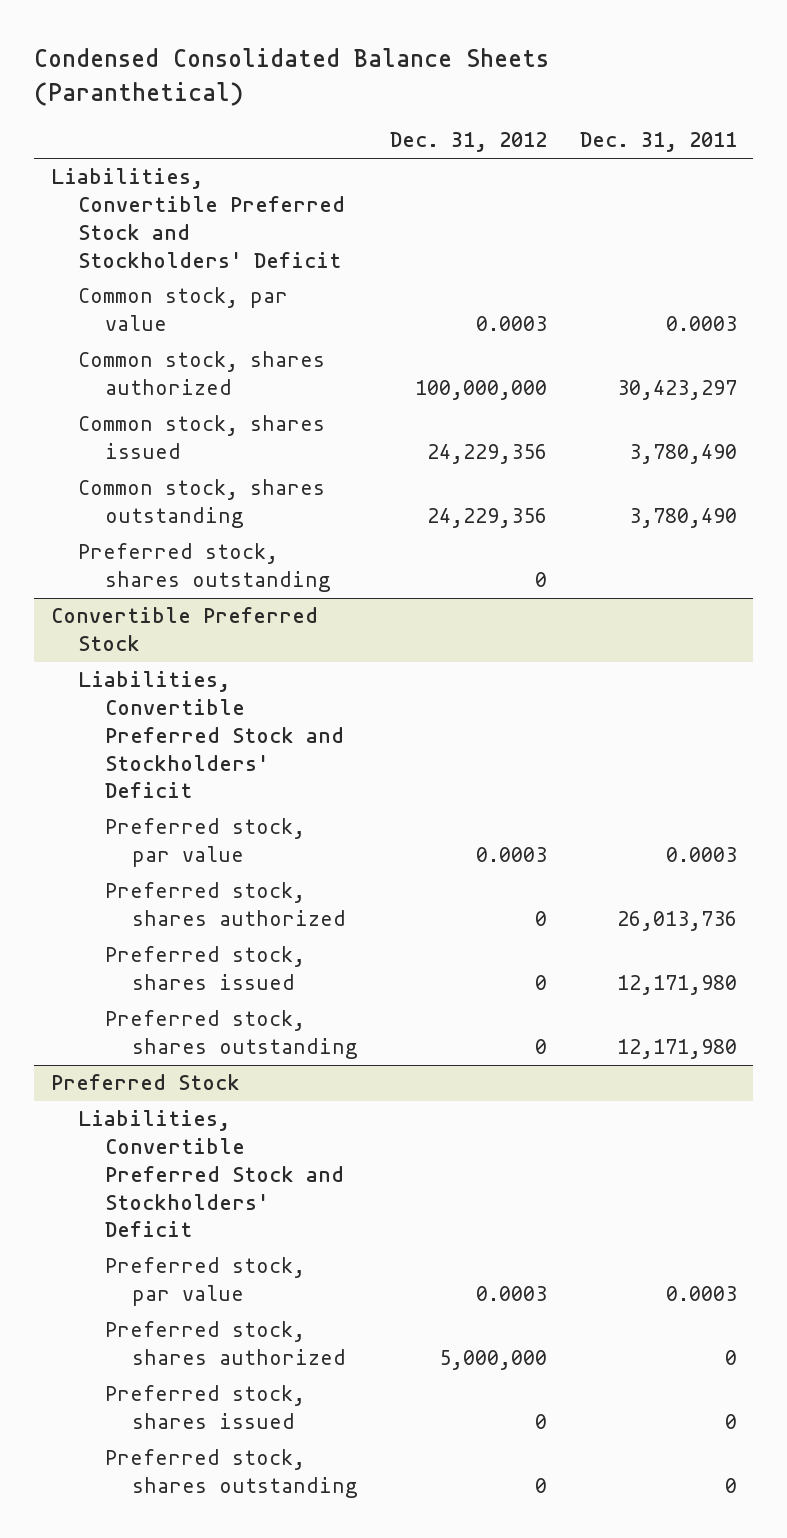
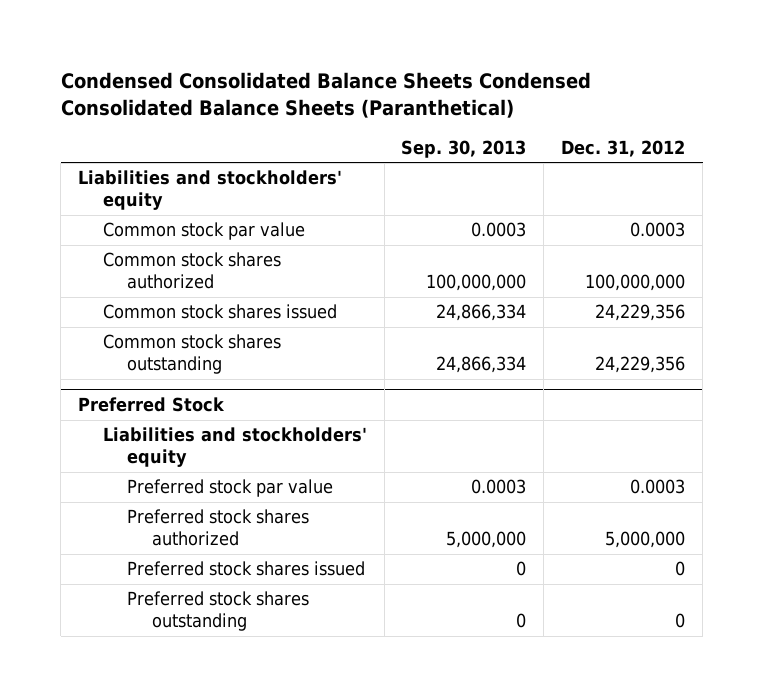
[34,48,550,106] Condensed Consolidated Balance Sheets (Paranthetical) -> [60,71,591,119] Condensed Consolidated Balance Sheets Condensed Consolidated Balance Sheets (Paranthetical)
[579,132,737,153] Dec. 31, 2011 -> none
none -> [401,139,527,158] Sep. 30, 2013
[77,543,331,593] Preferred stock, shares outstanding -> none
[50,607,318,652] Convertible Preferred Stock -> none
[77,671,344,799] Liabilities, Convertible Preferred Stock and Stockholders' Deficit -> none
[104,818,305,868] Preferred stock, par value -> none
[104,882,346,927] Preferred stock, shares authorized -> none
[104,946,305,991] Preferred stock, shares issued -> none
[104,1010,358,1060] Preferred stock, shares outstanding -> none
[50,168,345,268] Liabilities, Convertible Preferred Stock and Stockholders' Deficit -> [78,170,343,211] Liabilities and stockholders' equity
[77,287,288,332] Common stock, par value -> [102,222,305,241] Common stock par value
[77,351,325,396] Common stock, shares authorized -> [102,252,281,290] Common stock shares authorized
[77,415,325,460] Common stock, shares issued -> [102,304,337,320] Common stock shares issued
[77,479,325,529] Common stock, shares outstanding -> [102,334,281,375] Common stock shares outstanding
[77,1110,344,1238] Liabilities, Convertible Preferred Stock and Stockholders' Deficit -> [102,427,367,468] Liabilities and stockholders' equity
[104,1257,305,1307] Preferred stock, par value -> [127,479,334,498] Preferred stock par value
[104,1321,346,1366] Preferred stock, shares authorized -> [127,509,310,547] Preferred stock shares authorized
[104,1385,305,1430] Preferred stock, shares issued -> [127,561,366,577] Preferred stock shares issued
[104,1449,358,1499] Preferred stock, shares outstanding -> [127,591,310,632] Preferred stock shares outstanding

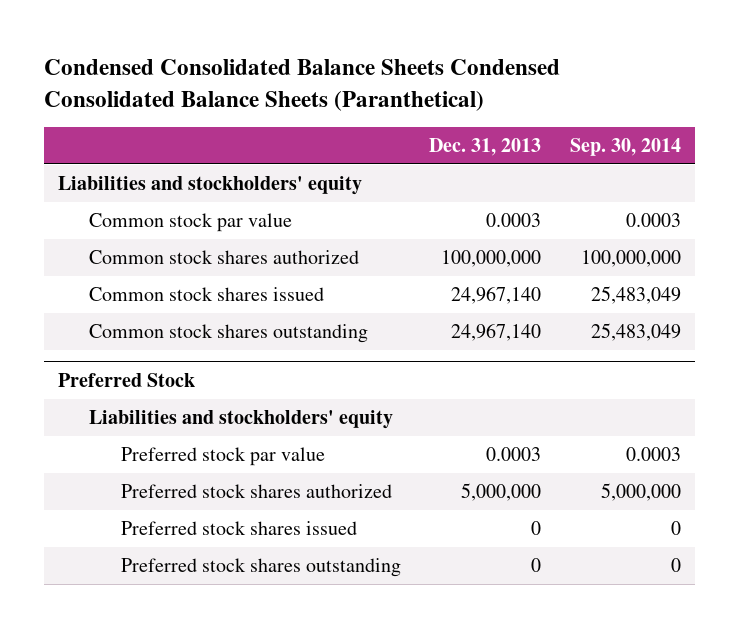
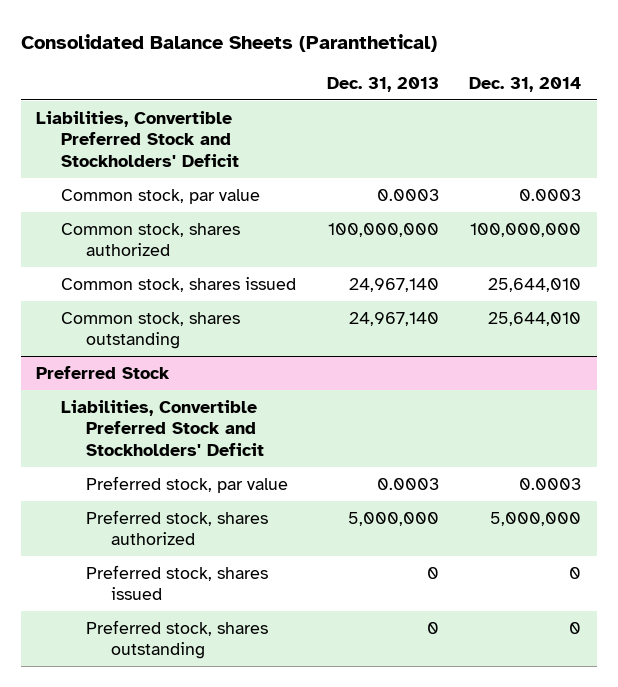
[44,59,561,111] Condensed Consolidated Balance Sheets Condensed Consolidated Balance Sheets (Paranthetical) -> [21,33,438,52] Consolidated Balance Sheets (Paranthetical)
[570,138,682,157] Sep. 30, 2014 -> none
none -> [469,76,582,92] Dec. 31, 2014
[58,176,363,196] Liabilities and stockholders' equity -> [36,110,240,168] Liabilities, Convertible Preferred Stock and Stockholders' Deficit
[89,213,293,233] Common stock par value -> [61,188,261,204] Common stock, par value
[89,250,360,265] Common stock shares authorized -> [61,222,241,257] Common stock, shares authorized
[89,287,325,302] Common stock shares issued -> [61,276,297,292] Common stock, shares issued
[89,324,369,344] Common stock shares outstanding -> [61,311,241,350] Common stock, shares outstanding
[89,410,394,430] Liabilities and stockholders' equity -> [61,399,265,457] Liabilities, Convertible Preferred Stock and Stockholders' Deficit
[120,447,325,467] Preferred stock par value -> [86,475,289,493] Preferred stock, par value
[120,484,392,499] Preferred stock shares authorized -> [86,509,269,546] Preferred stock, shares authorized
[120,521,357,536] Preferred stock shares issued -> [86,564,269,601] Preferred stock, shares issued
[120,558,401,578] Preferred stock shares outstanding -> [86,619,269,660] Preferred stock, shares outstanding

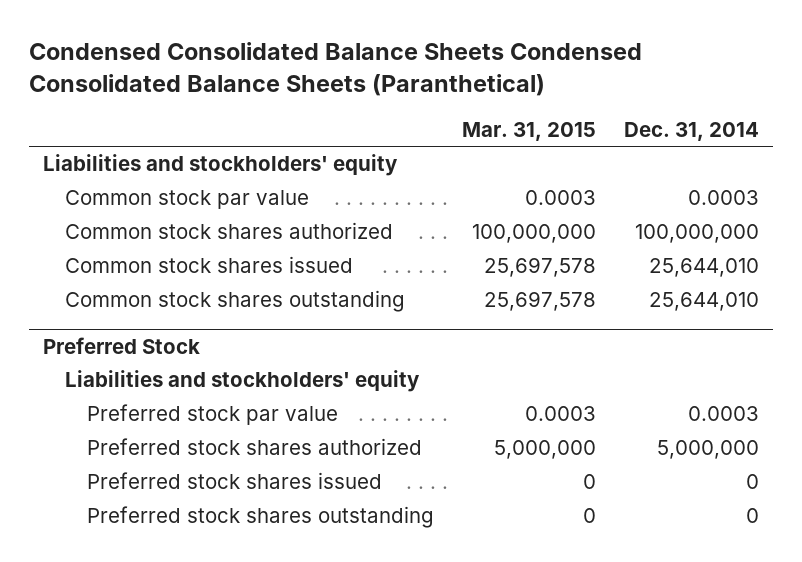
[21,33,438,52] Consolidated Balance Sheets (Paranthetical) -> [28,42,642,97] Condensed Consolidated Balance Sheets Condensed Consolidated Balance Sheets (Paranthetical)
[326,76,439,92] Dec. 31, 2013 -> none
none -> [461,121,596,141] Mar. 31, 2015
[36,110,240,168] Liabilities, Convertible Preferred Stock and Stockholders' Deficit -> [42,154,398,177] Liabilities and stockholders' equity
[61,188,261,204] Common stock, par value -> [64,190,309,210] Common stock par value
[61,222,241,257] Common stock, shares authorized -> [64,222,393,240] Common stock shares authorized
[61,276,297,292] Common stock, shares issued -> [64,256,353,274] Common stock shares issued
[61,311,241,350] Common stock, shares outstanding -> [64,290,405,313] Common stock shares outstanding
[61,399,265,457] Liabilities, Convertible Preferred Stock and Stockholders' Deficit -> [64,370,420,393] Liabilities and stockholders' equity
[86,475,289,493] Preferred stock, par value -> [86,404,338,426] Preferred stock par value
[86,509,269,546] Preferred stock, shares authorized -> [86,438,422,456] Preferred stock shares authorized
[86,564,269,601] Preferred stock, shares issued -> [86,472,382,490] Preferred stock shares issued
[86,619,269,660] Preferred stock, shares outstanding -> [86,506,434,529] Preferred stock shares outstanding

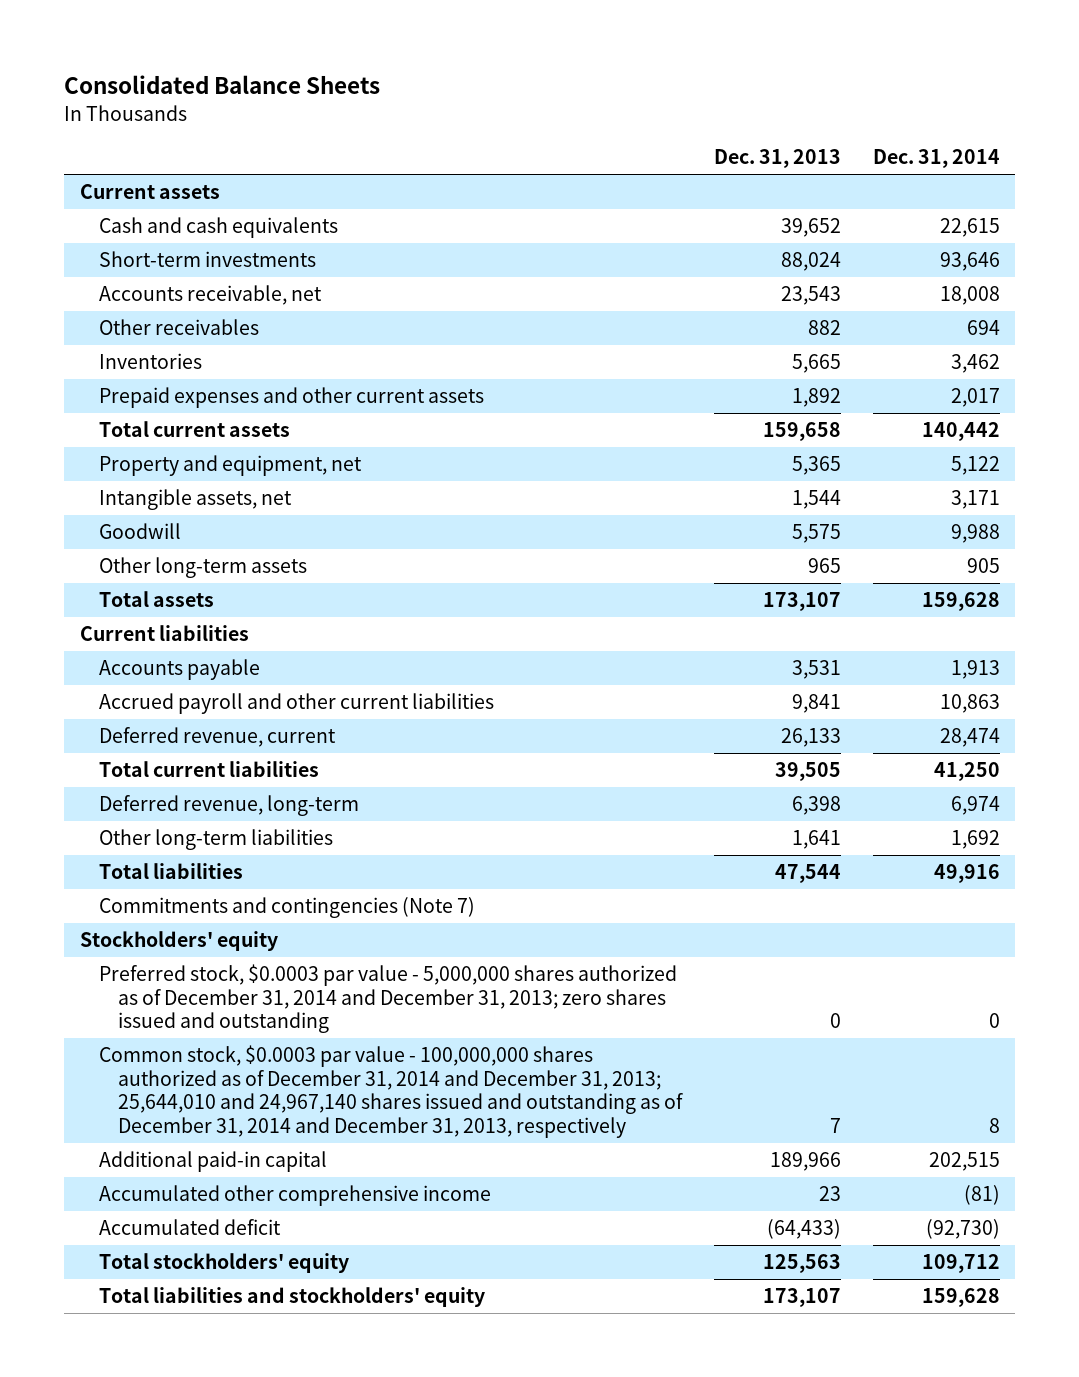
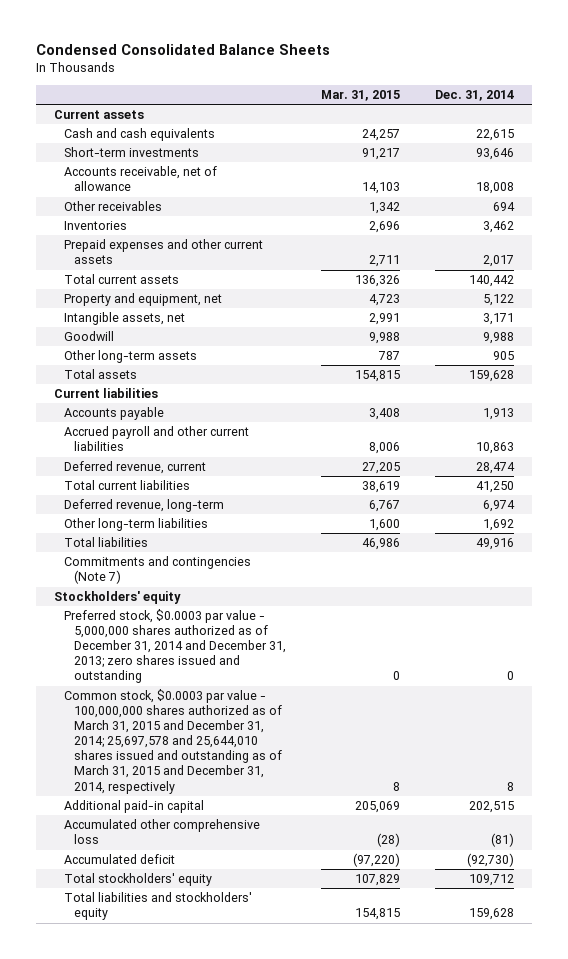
[64,75,381,95] Consolidated Balance Sheets -> [36,44,331,56] Condensed Consolidated Balance Sheets
[713,149,841,169] Dec. 31, 2013 -> none
none -> [321,89,401,101] Mar. 31, 2015
[99,285,323,306] Accounts receivable, net -> [63,166,217,192] Accounts receivable, net of allowance
[99,1045,684,1139] Common stock, $0.0003 par value - 100,000,000 shares authorized as of December 31, 2014 and December 31, 2013; 25,644,010 and 24,967,140 shares issued and outstanding as of December 31, 2014 and December 31, 2013, respectively -> [63,689,282,794] Common stock, $0.0003 par value - 100,000,000 shares authorized as of March 31, 2015 and December 31, 2014; 25,697,578 and 25,644,010 shares issued and outstanding as of March 31, 2015 and December 31, 2014, respectively
[99,1185,492,1207] Accumulated other comprehensive income -> [63,819,260,845] Accumulated other comprehensive loss

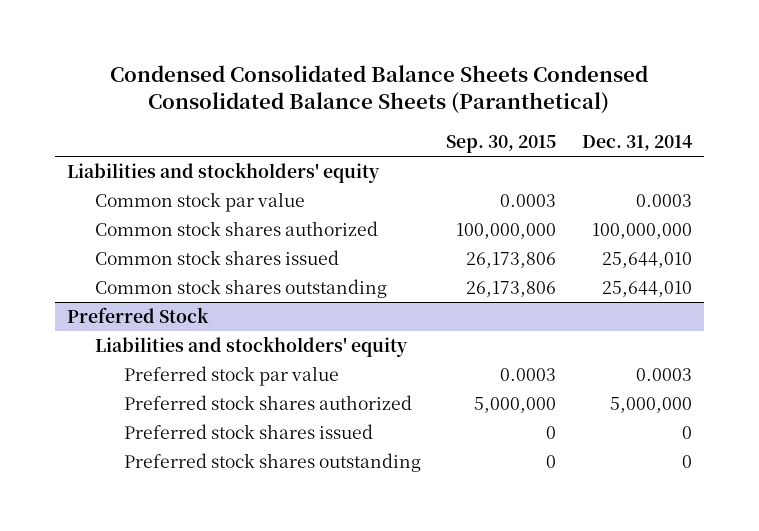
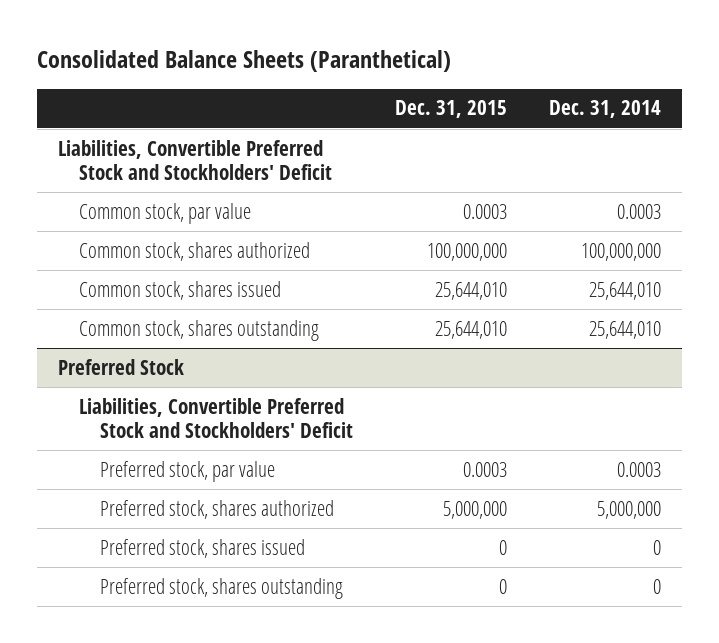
[110,64,649,115] Condensed Consolidated Balance Sheets Condensed Consolidated Balance Sheets (Paranthetical) -> [36,50,451,73] Consolidated Balance Sheets (Paranthetical)
[446,134,557,153] Sep. 30, 2015 -> none
none -> [394,100,507,119] Dec. 31, 2015
[67,161,381,183] Liabilities and stockholders' equity -> [57,139,332,180] Liabilities, Convertible Preferred Stock and Stockholders' Deficit
[95,191,306,212] Common stock par value -> [78,202,251,224] Common stock, par value
[95,220,379,236] Common stock shares authorized -> [78,241,310,261] Common stock, shares authorized
[95,249,340,265] Common stock shares issued -> [78,280,281,300] Common stock, shares issued
[95,278,388,298] Common stock shares outstanding -> [78,319,319,341] Common stock, shares outstanding
[95,335,409,357] Liabilities and stockholders' equity -> [78,397,353,438] Liabilities, Convertible Preferred Stock and Stockholders' Deficit
[123,365,339,386] Preferred stock par value -> [99,460,275,482] Preferred stock, par value
[123,394,412,410] Preferred stock shares authorized -> [99,499,334,519] Preferred stock, shares authorized
[123,423,373,439] Preferred stock shares issued -> [99,538,305,558] Preferred stock, shares issued
[123,452,421,472] Preferred stock shares outstanding -> [99,577,343,599] Preferred stock, shares outstanding

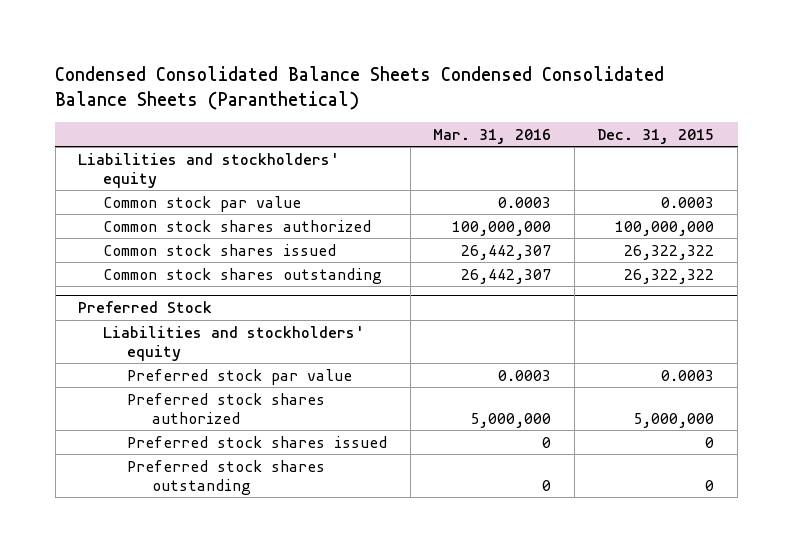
[36,50,451,73] Consolidated Balance Sheets (Paranthetical) -> [55,65,665,110] Condensed Consolidated Balance Sheets Condensed Consolidated Balance Sheets (Paranthetical)
[548,100,661,119] Dec. 31, 2014 -> none
none -> [433,128,552,144] Mar. 31, 2016
[57,139,332,180] Liabilities, Convertible Preferred Stock and Stockholders' Deficit -> [78,152,340,188] Liabilities and stockholders' equity
[78,202,251,224] Common stock, par value -> [102,195,301,212] Common stock par value
[78,241,310,261] Common stock, shares authorized -> [102,219,371,232] Common stock shares authorized
[78,280,281,300] Common stock, shares issued -> [102,243,336,256] Common stock shares issued
[434,281,507,300] 25,644,010 -> [624,244,715,260] 26,322,322
[78,319,319,341] Common stock, shares outstanding -> [102,267,382,284] Common stock shares outstanding
[434,320,507,339] 25,644,010 -> [624,268,715,284] 26,322,322
[78,397,353,438] Liabilities, Convertible Preferred Stock and Stockholders' Deficit -> [102,325,364,361] Liabilities and stockholders' equity
[99,460,275,482] Preferred stock, par value -> [127,368,353,385] Preferred stock par value
[99,499,334,519] Preferred stock, shares authorized -> [127,392,326,424] Preferred stock shares authorized
[99,538,305,558] Preferred stock, shares issued -> [127,435,388,448] Preferred stock shares issued
[99,577,343,599] Preferred stock, shares outstanding -> [127,459,326,495] Preferred stock shares outstanding

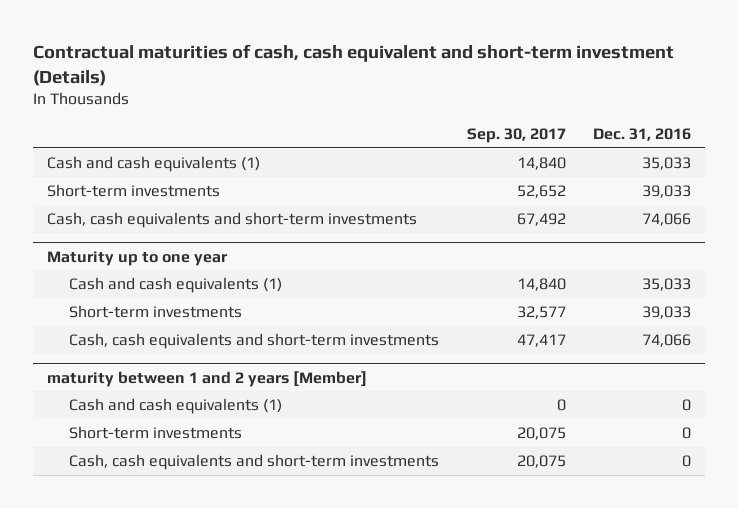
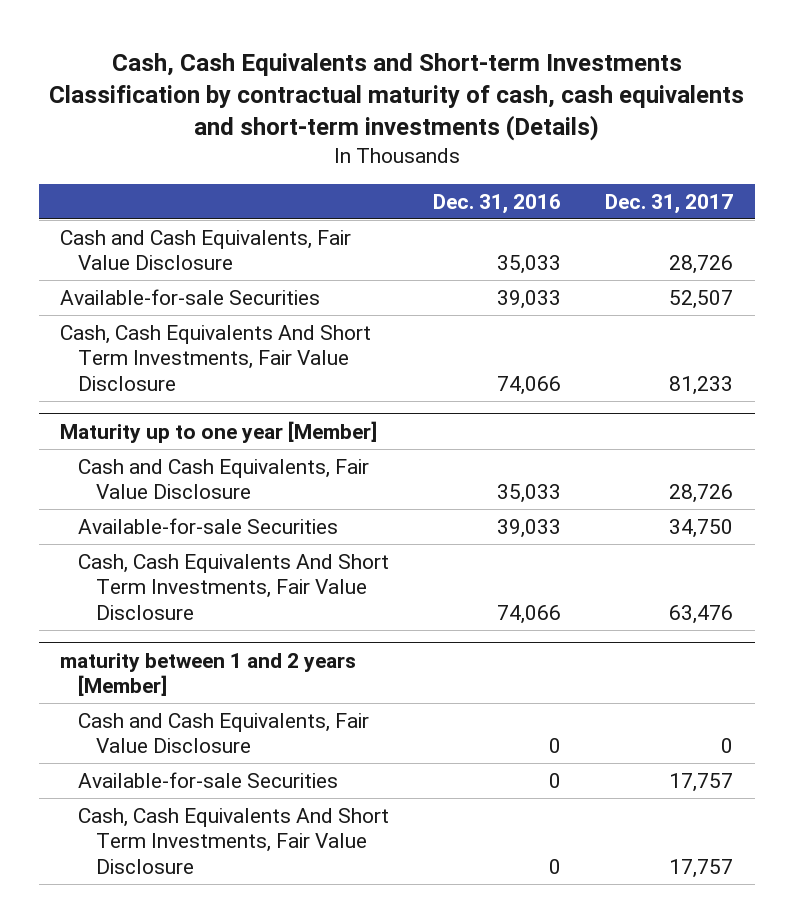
[33,43,675,86] Contractual maturities of cash, cash equivalent and short-term investment (Details) -> [48,52,744,142] Cash, Cash Equivalents and Short-term Investments Classification by contractual maturity of cash, cash equivalents and short-term investments (Details)
[466,128,566,144] Sep. 30, 2017 -> none
none -> [604,193,733,214] Dec. 31, 2017
[46,156,260,173] Cash and cash equivalents (1) -> [60,229,352,271] Cash and Cash Equivalents, Fair Value Disclosure
[46,184,220,198] Short-term investments -> [60,288,321,305] Available-for-sale Securities
[46,212,417,229] Cash, cash equivalents and short-term investments -> [60,324,372,392] Cash, Cash Equivalents And Short Term Investments, Fair Value Disclosure
[46,250,228,266] Maturity up to one year -> [60,420,378,443] Maturity up to one year [Member]
[69,277,283,294] Cash and cash equivalents (1) -> [78,458,370,500] Cash and Cash Equivalents, Fair Value Disclosure
[69,305,243,319] Short-term investments -> [78,517,339,534] Available-for-sale Securities
[69,333,440,350] Cash, cash equivalents and short-term investments -> [78,553,390,621] Cash, Cash Equivalents And Short Term Investments, Fair Value Disclosure
[69,398,283,415] Cash and cash equivalents (1) -> [78,712,370,754] Cash and Cash Equivalents, Fair Value Disclosure
[69,426,243,440] Short-term investments -> [78,771,339,788] Available-for-sale Securities
[69,454,440,471] Cash, cash equivalents and short-term investments -> [78,807,390,875] Cash, Cash Equivalents And Short Term Investments, Fair Value Disclosure

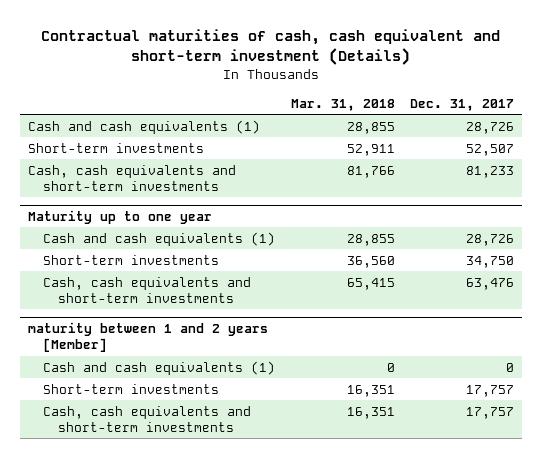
[48,52,744,142] Cash, Cash Equivalents and Short-term Investments Classification by contractual maturity of cash, cash equivalents and short-term investments (Details) -> [41,28,501,66] Contractual maturities of cash, cash equivalent and short-term investment (Details)
[433,193,562,214] Dec. 31, 2016 -> none
none -> [290,98,395,111] Mar. 31, 2018
[60,229,352,271] Cash and Cash Equivalents, Fair Value Disclosure -> [28,119,261,134] Cash and cash equivalents (1)
[60,288,321,305] Available-for-sale Securities -> [28,142,205,153] Short-term investments
[60,324,372,392] Cash, Cash Equivalents And Short Term Investments, Fair Value Disclosure -> [28,164,237,191] Cash, cash equivalents and short-term investments
[60,420,378,443] Maturity up to one year [Member] -> [28,209,213,224] Maturity up to one year
[78,458,370,500] Cash and Cash Equivalents, Fair Value Disclosure -> [43,231,276,246] Cash and cash equivalents (1)
[78,517,339,534] Available-for-sale Securities -> [43,254,220,265] Short-term investments
[78,553,390,621] Cash, Cash Equivalents And Short Term Investments, Fair Value Disclosure -> [43,276,252,303] Cash, cash equivalents and short-term investments
[78,712,370,754] Cash and Cash Equivalents, Fair Value Disclosure -> [43,360,276,375] Cash and cash equivalents (1)
[78,771,339,788] Available-for-sale Securities -> [43,383,220,394] Short-term investments
[78,807,390,875] Cash, Cash Equivalents And Short Term Investments, Fair Value Disclosure -> [43,405,252,432] Cash, cash equivalents and short-term investments

